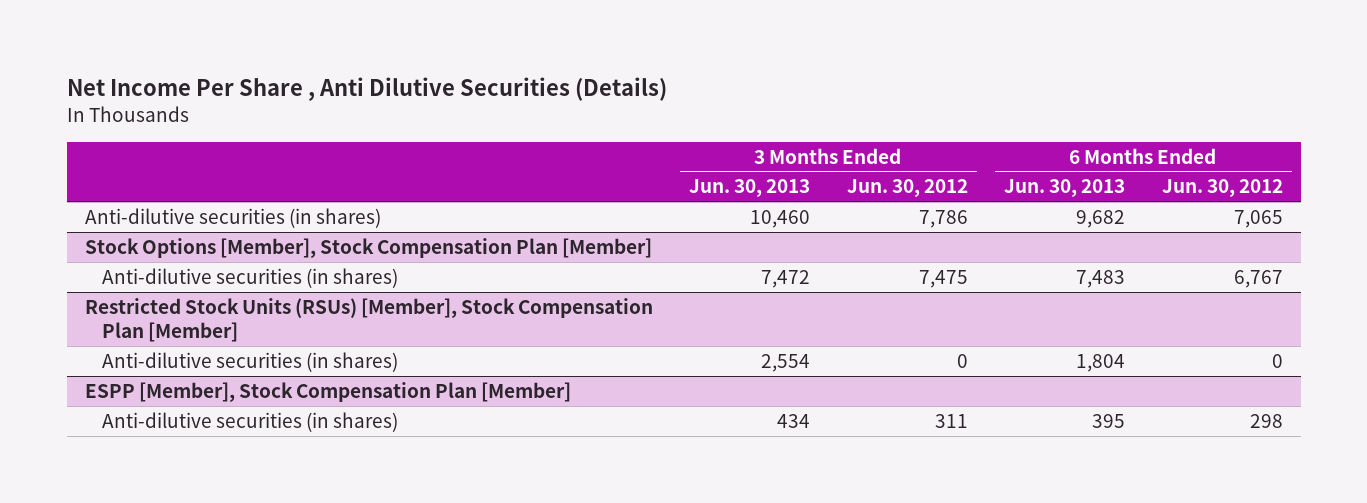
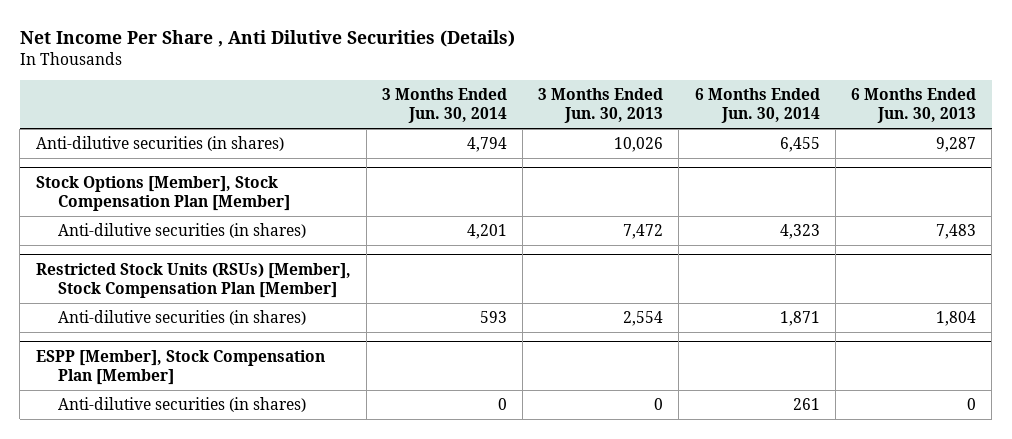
[846,179,968,198] Jun. 30, 2012 -> none
[1161,179,1283,198] Jun. 30, 2012 -> none
none -> [381,88,507,124] 3 Months Ended Jun. 30, 2014
none -> [694,88,820,124] 6 Months Ended Jun. 30, 2014
[750,209,811,228] 10,460 -> [614,137,664,153] 10,026
[1076,209,1126,228] 9,682 -> [935,137,976,153] 9,287
[777,413,811,428] 434 -> [654,398,664,411] 0
[1092,413,1126,428] 395 -> [966,398,976,411] 0

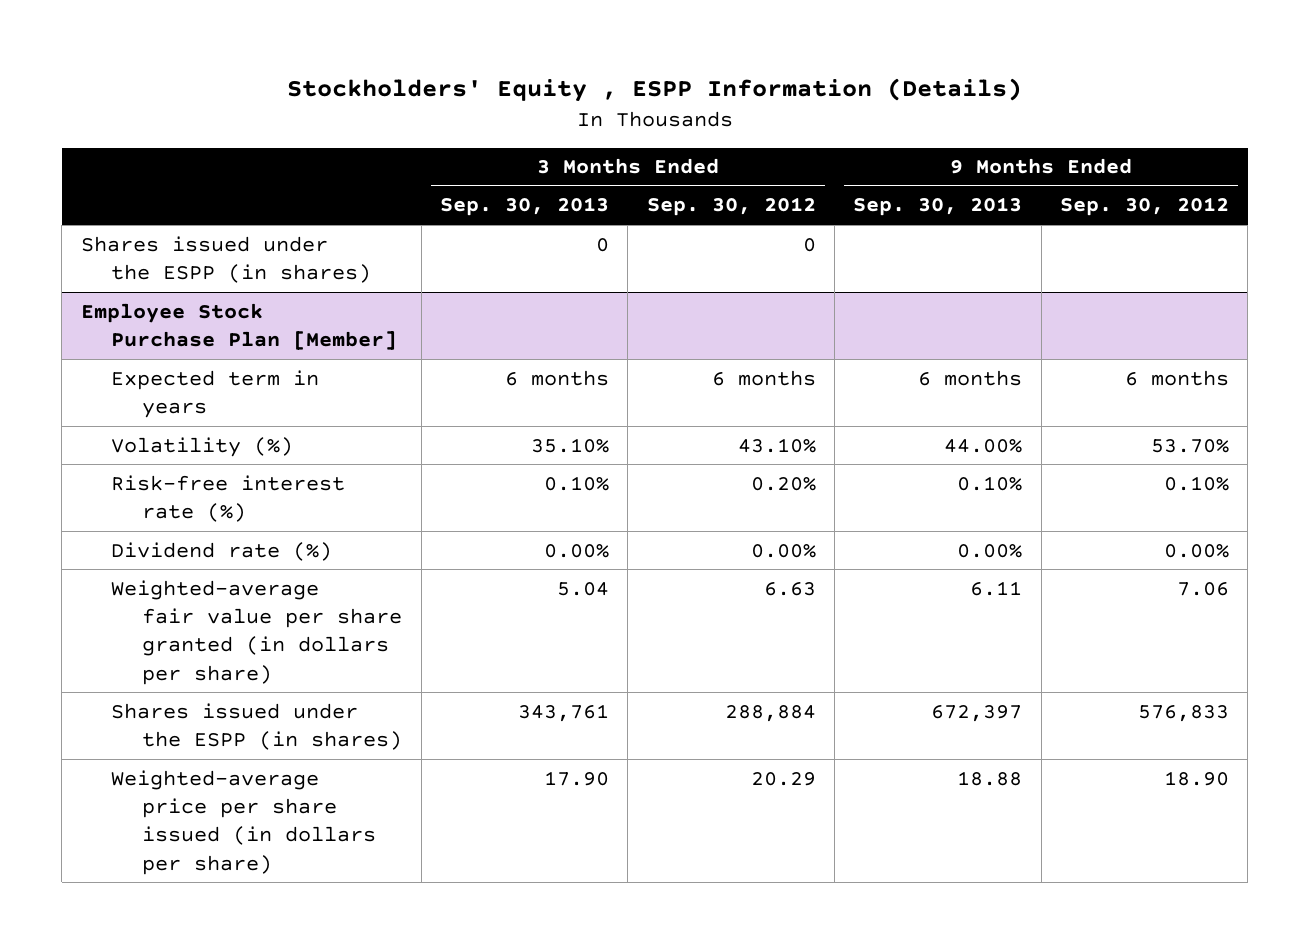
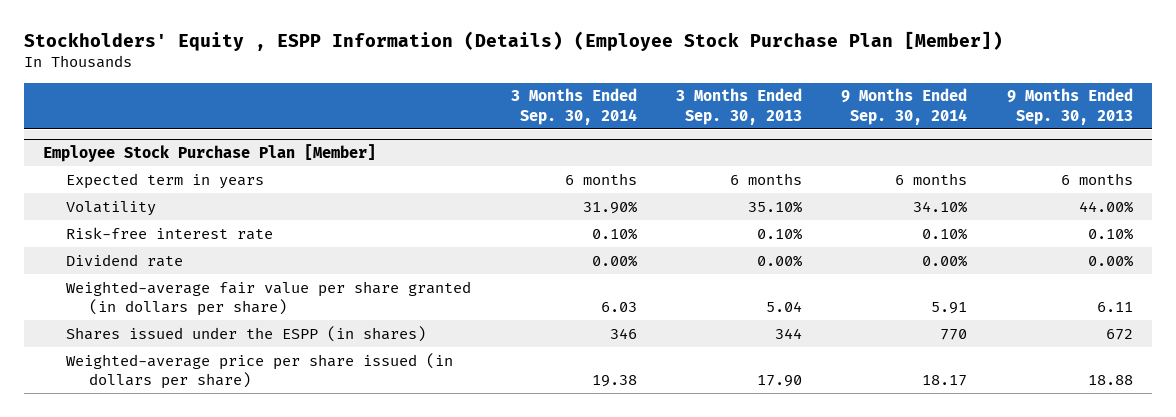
[286,77,1022,102] Stockholders' Equity , ESPP Information (Details) -> [23,31,1003,52] Stockholders' Equity , ESPP Information (Details) (Employee Stock Purchase Plan [Member])
[646,197,816,217] Sep. 30, 2012 -> none
[1059,197,1229,217] Sep. 30, 2012 -> none
none -> [510,88,637,125] 3 Months Ended Sep. 30, 2014
none -> [841,88,968,125] 9 Months Ended Sep. 30, 2014
[80,235,372,283] Shares issued under the ESPP (in shares) -> none
[111,436,294,457] Volatility (%) -> [66,200,157,216] Volatility
[111,474,346,522] Risk-free interest rate (%) -> [66,226,274,240] Risk-free interest rate
[111,541,333,561] Dividend rate (%) -> [66,253,184,267] Dividend rate
[517,703,609,722] 343,761 -> [775,327,803,339] 344
[931,704,1023,722] 672,397 -> [1105,328,1133,340] 672

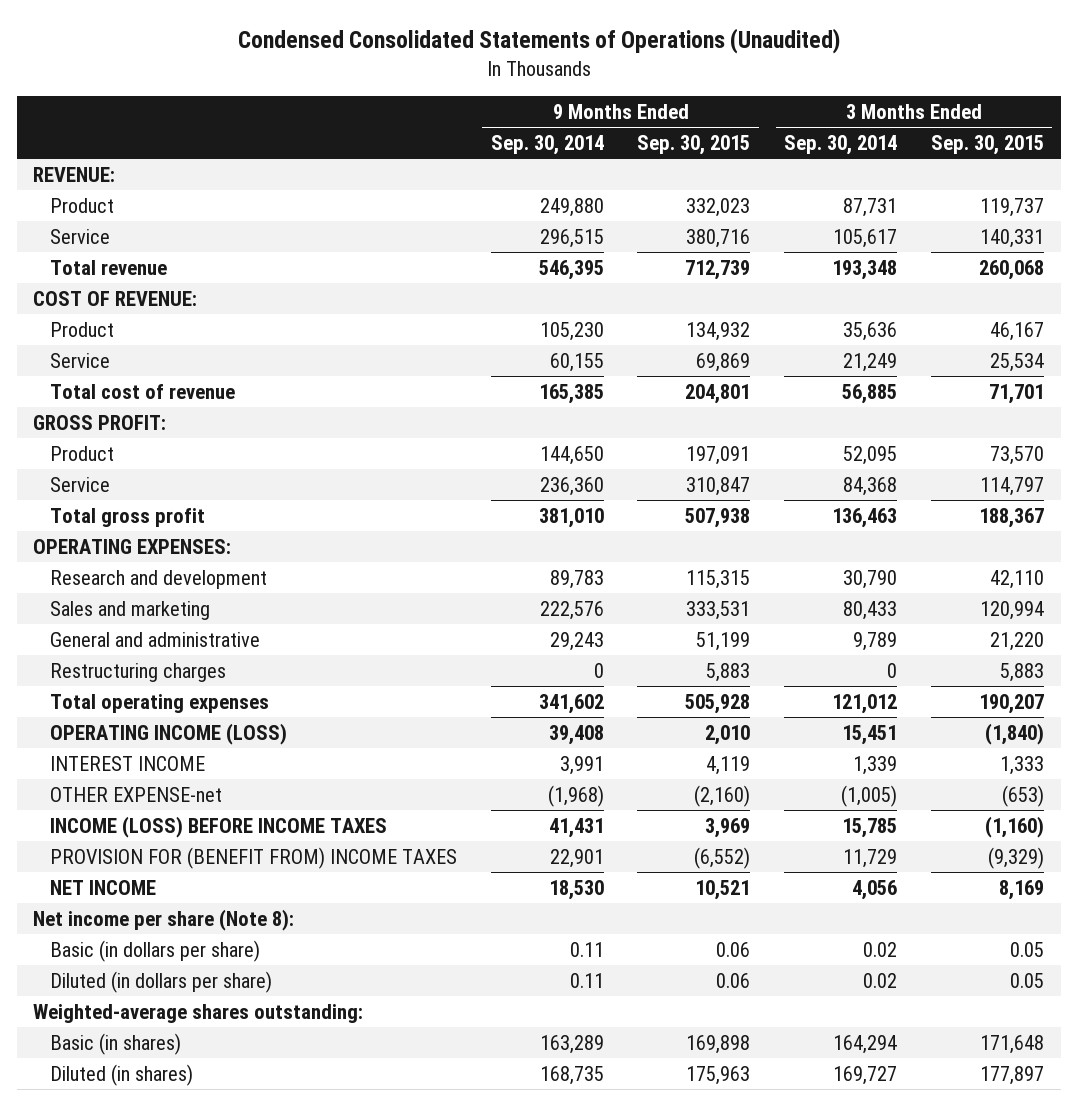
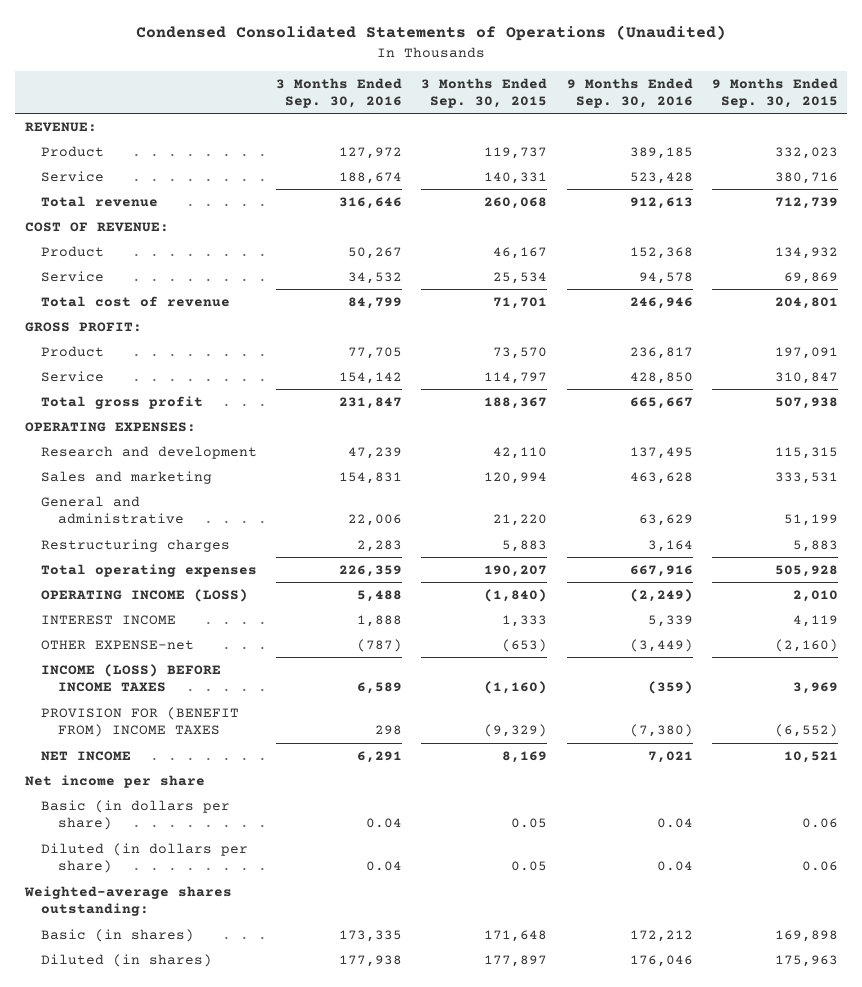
[490,135,604,156] Sep. 30, 2014 -> none
[784,135,898,156] Sep. 30, 2014 -> none
none -> [276,77,403,109] 3 Months Ended Sep. 30, 2016
none -> [566,77,693,109] 9 Months Ended Sep. 30, 2016
[33,908,295,931] Net income per share (Note 8): -> [24,774,205,788] Net income per share

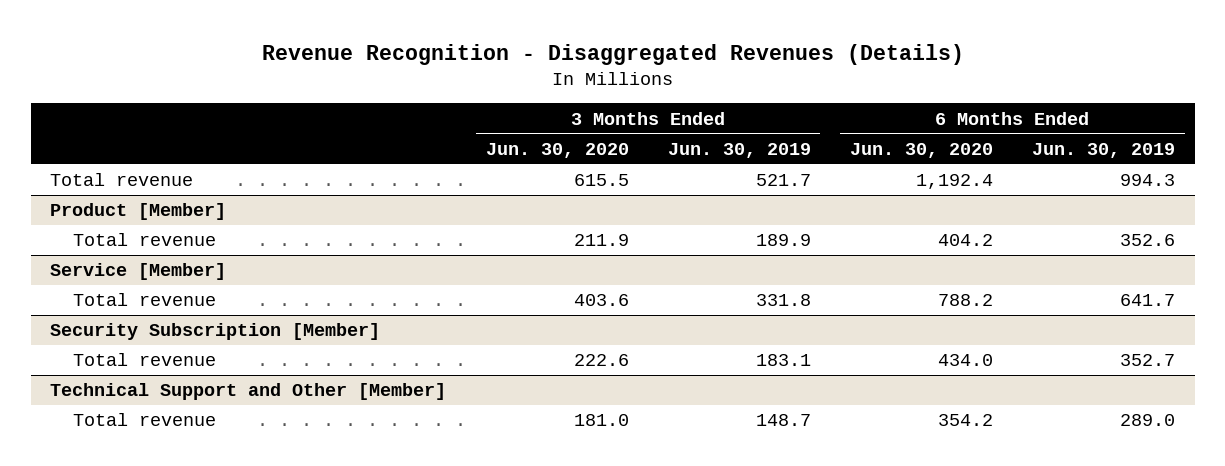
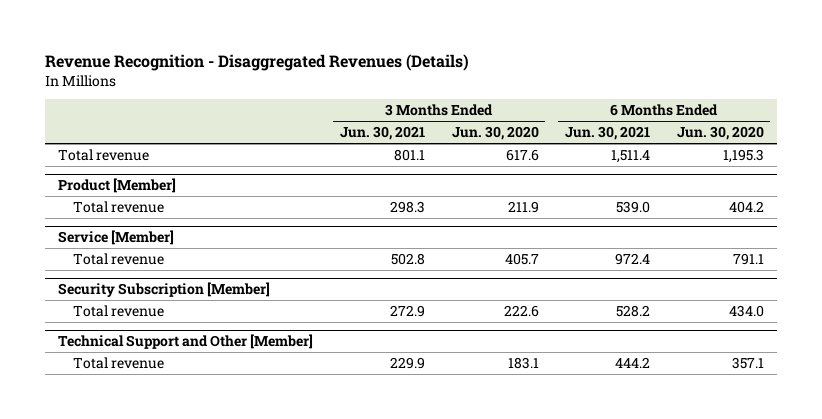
[667,142,811,158] Jun. 30, 2019 -> none
[1031,142,1175,158] Jun. 30, 2019 -> none
none -> [339,126,425,141] Jun. 30, 2021
none -> [565,126,651,141] Jun. 30, 2021
[573,174,629,187] 615.5 -> [505,148,539,161] 617.6
[915,174,993,190] 1,192.4 -> [722,148,764,163] 1,195.3
[573,294,629,307] 403.6 -> [504,252,539,265] 405.7
[937,294,993,307] 788.2 -> [732,252,764,265] 791.1
[573,414,629,427] 181.0 -> [507,356,539,369] 183.1
[937,414,993,427] 354.2 -> [731,356,764,369] 357.1

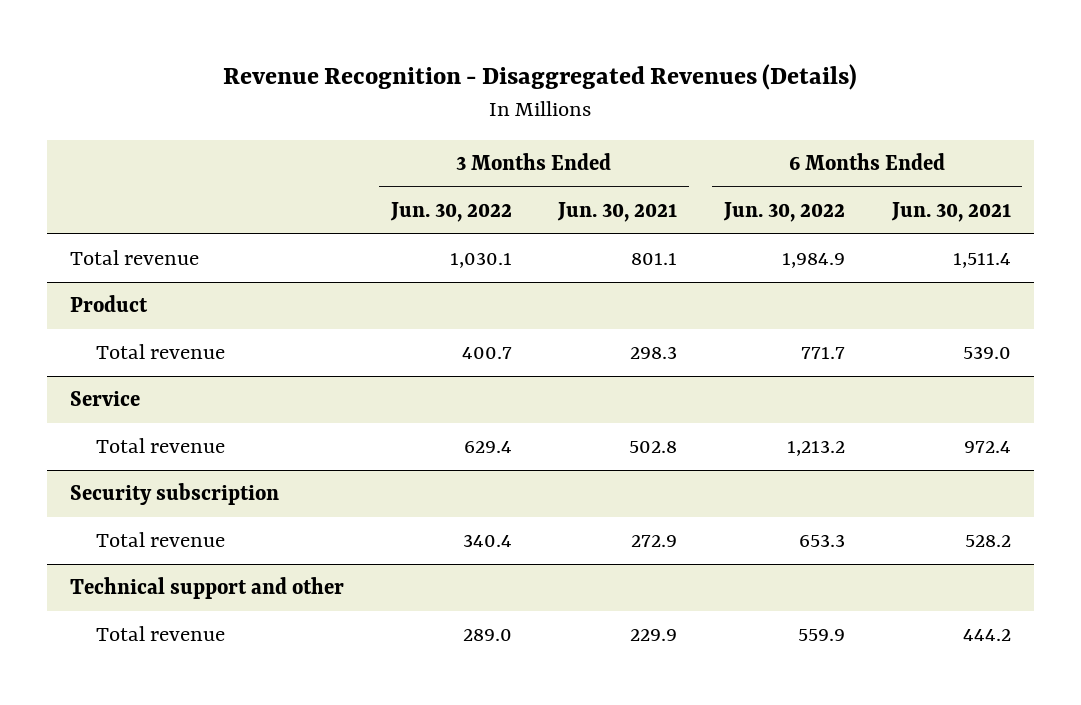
[451,126,539,141] Jun. 30, 2020 -> none
[676,126,764,141] Jun. 30, 2020 -> none
none -> [389,201,512,222] Jun. 30, 2022
none -> [723,201,846,222] Jun. 30, 2022
[58,178,177,194] Product [Member] -> [70,295,149,313] Product
[58,230,175,246] Service [Member] -> [70,391,141,407] Service
[58,282,271,298] Security Subscription [Member] -> [70,483,280,506] Security subscription
[58,334,314,350] Technical Support and Other [Member] -> [70,577,345,600] Technical support and other

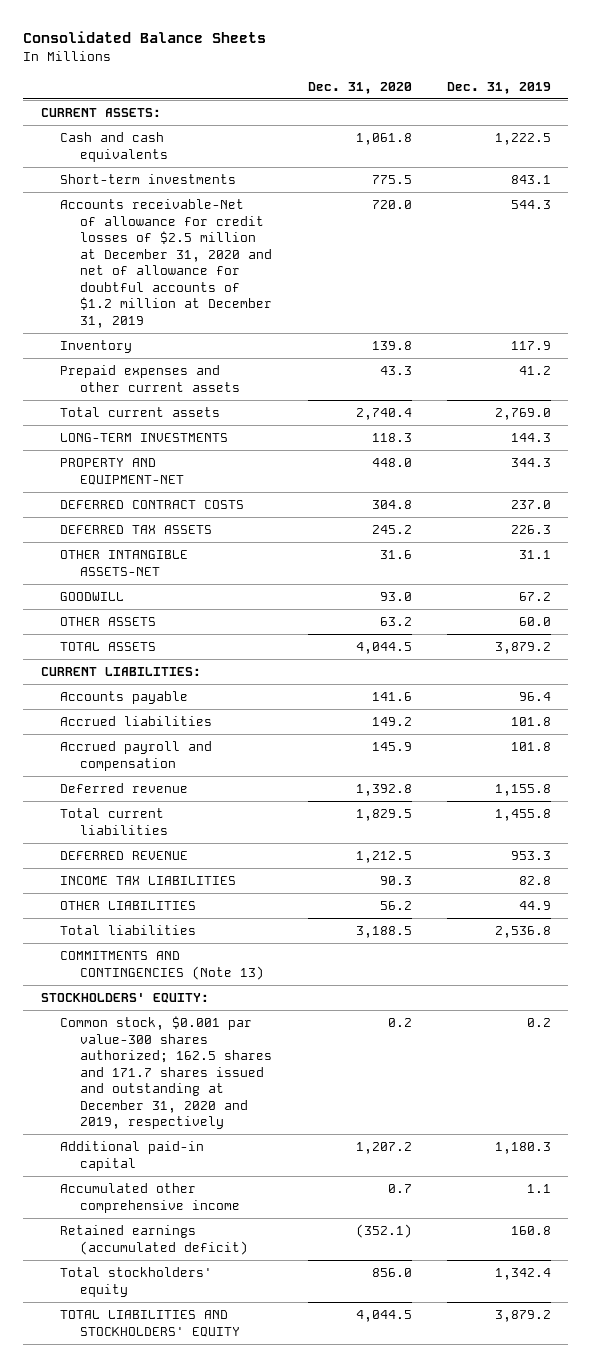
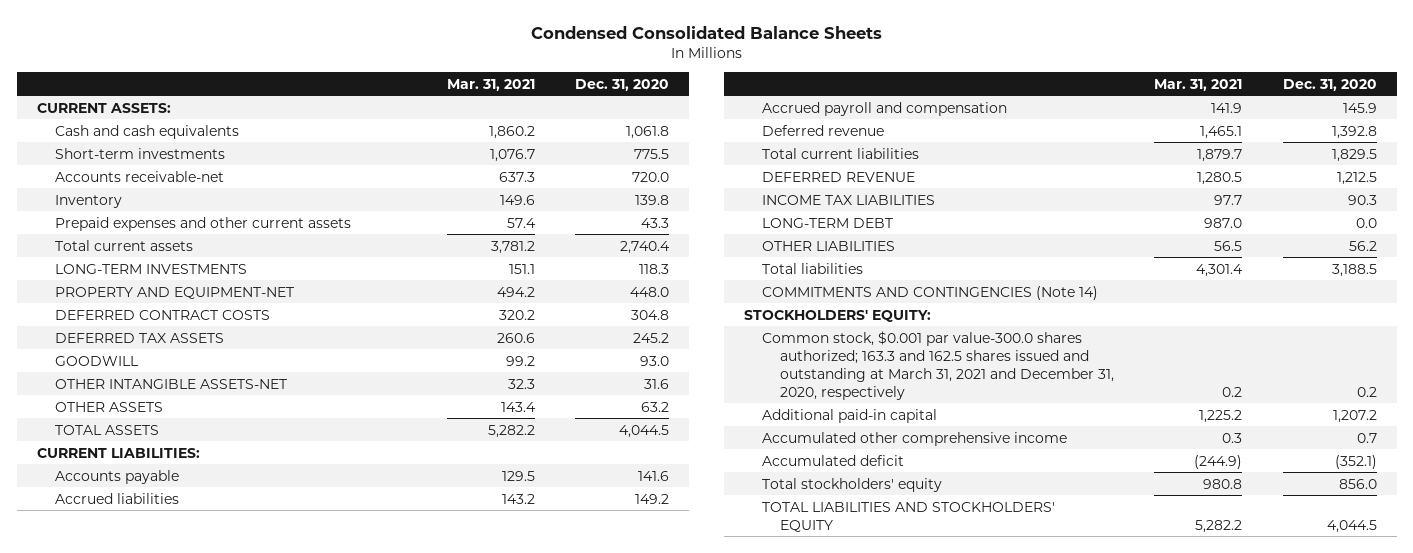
[22,31,266,44] Consolidated Balance Sheets -> [530,25,882,39] Condensed Consolidated Balance Sheets
[446,81,551,94] Dec. 31, 2019 -> none
none -> [446,78,535,91] Mar. 31, 2021
[60,199,273,329] Accounts receivable-Net of allowance for credit losses of $2.5 million at December 31, 2020 and net of allowance for doubtful accounts of $1.2 million at December 31, 2019 -> [54,170,224,182] Accounts receivable-net
[60,550,189,576] OTHER INTANGIBLE ASSETS-NET -> [54,378,287,389] OTHER INTANGIBLE ASSETS-NET
none -> [762,217,894,228] LONG-TERM DEBT
[60,951,265,980] COMMITMENTS AND CONTINGENCIES (Note 13) -> [762,285,1099,300] COMMITMENTS AND CONTINGENCIES (Note 14)
[60,1016,273,1130] Common stock, $0.001 par value-300 shares authorized; 162.5 shares and 171.7 shares issued and outstanding at December 31, 2020 and 2019, respectively -> [762,330,1115,400] Common stock, $0.001 par value-300.0 shares authorized; 163.3 and 162.5 shares issued and outstanding at March 31, 2021 and December 31, 2020, respectively
[60,1225,249,1255] Retained earnings (accumulated deficit) -> [762,454,905,466] Accumulated deficit

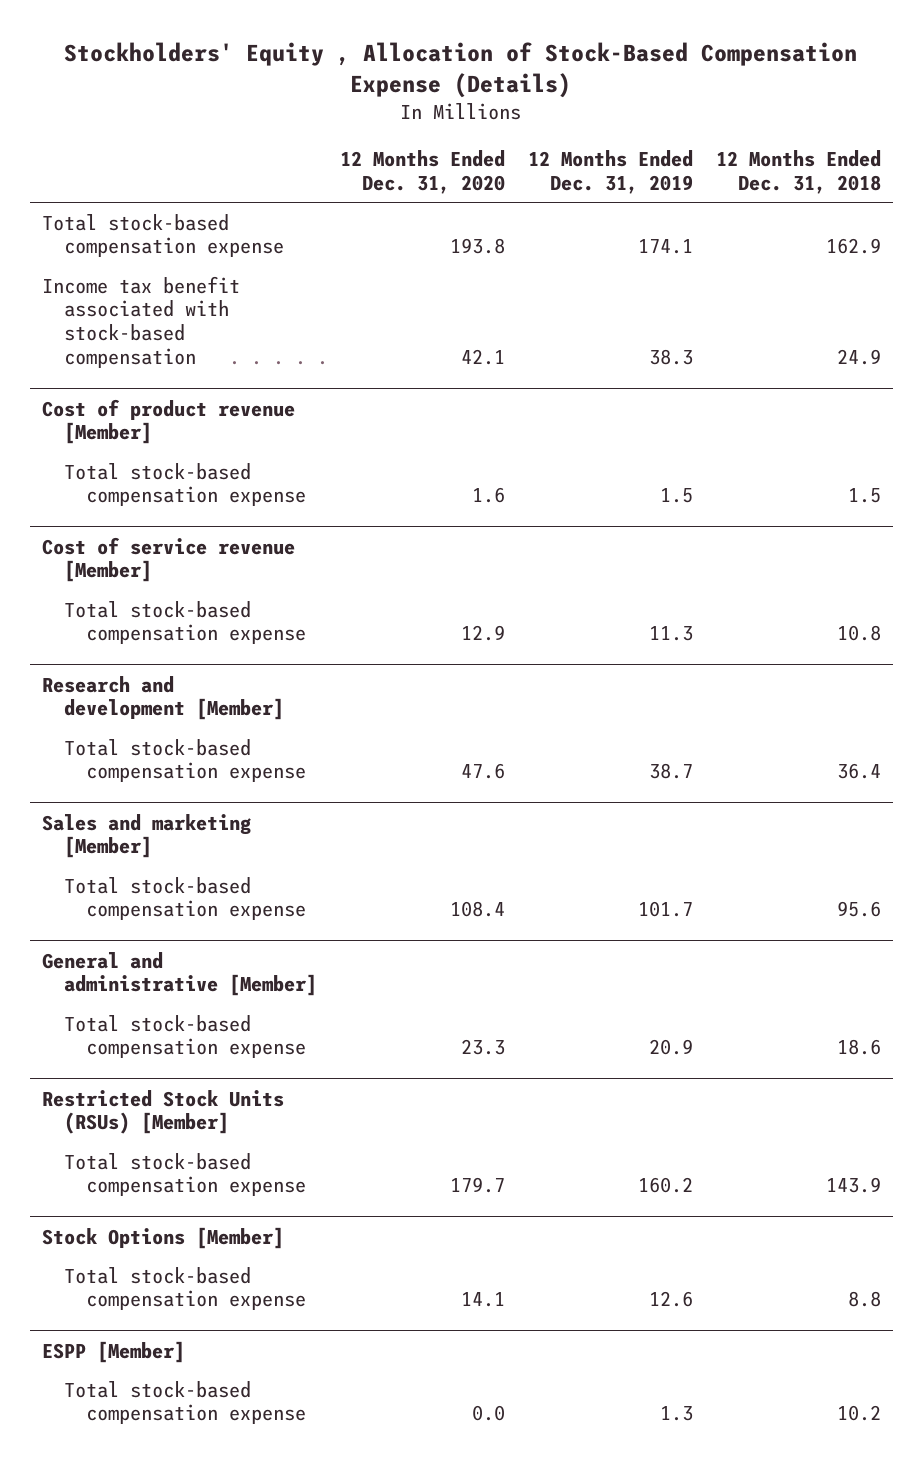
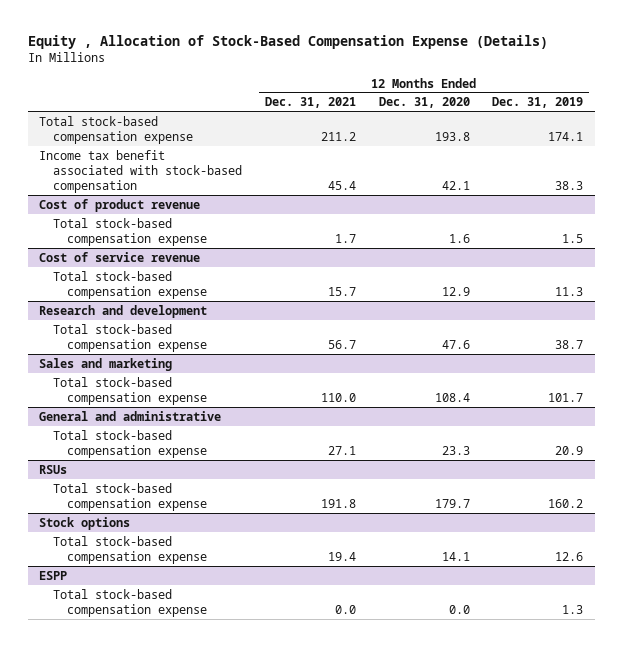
[64,42,858,99] Stockholders' Equity , Allocation of Stock-Based Compensation Expense (Details) -> [27,35,548,50] Equity , Allocation of Stock-Based Compensation Expense (Details)
[715,149,881,194] 12 Months Ended Dec. 31, 2018 -> none
none -> [264,97,356,109] Dec. 31, 2021
[41,398,295,445] Cost of product revenue [Member] -> [39,198,201,212] Cost of product revenue
[41,536,295,583] Cost of service revenue [Member] -> [39,251,201,262] Cost of service revenue
[41,675,284,721] Research and development [Member] -> [39,304,208,318] Research and development
[41,813,251,859] Sales and marketing [Member] -> [39,357,173,371] Sales and marketing
[41,951,317,997] General and administrative [Member] -> [39,410,222,421] General and administrative
[41,1089,284,1135] Restricted Stock Units (RSUs) [Member] -> [39,464,68,474] RSUs
[41,1226,284,1249] Stock Options [Member] -> [39,516,131,530] Stock options
[41,1340,185,1363] ESPP [Member] -> [39,570,68,580] ESPP

